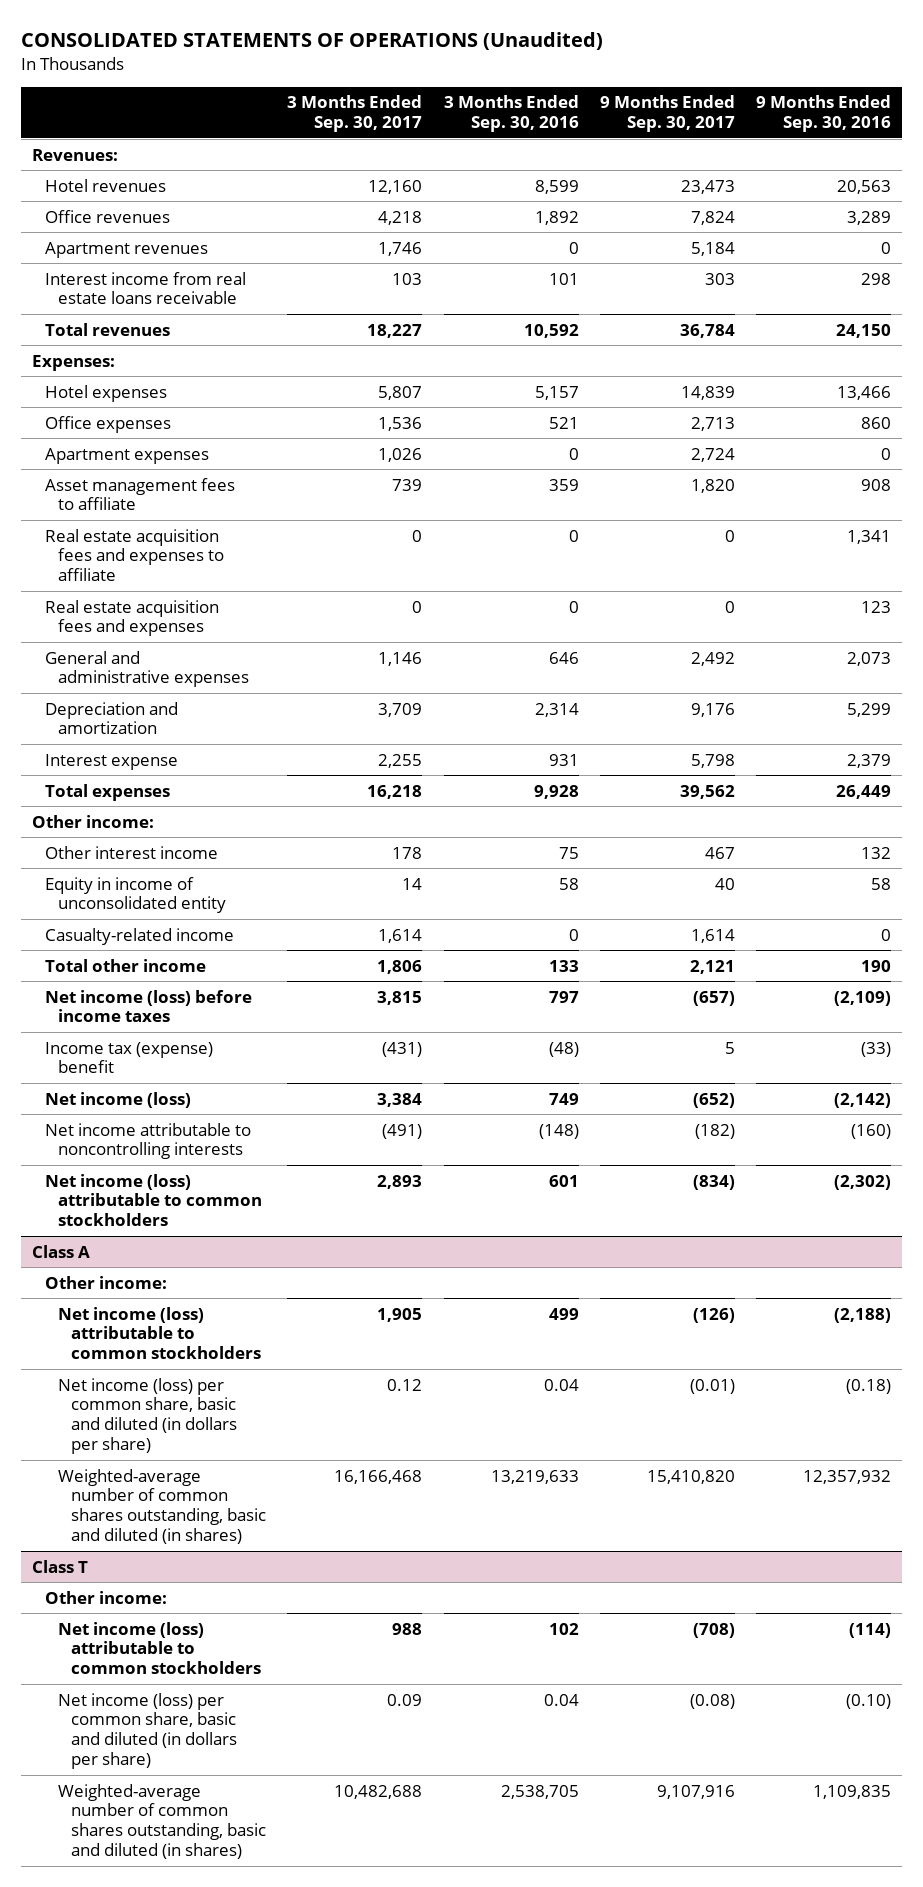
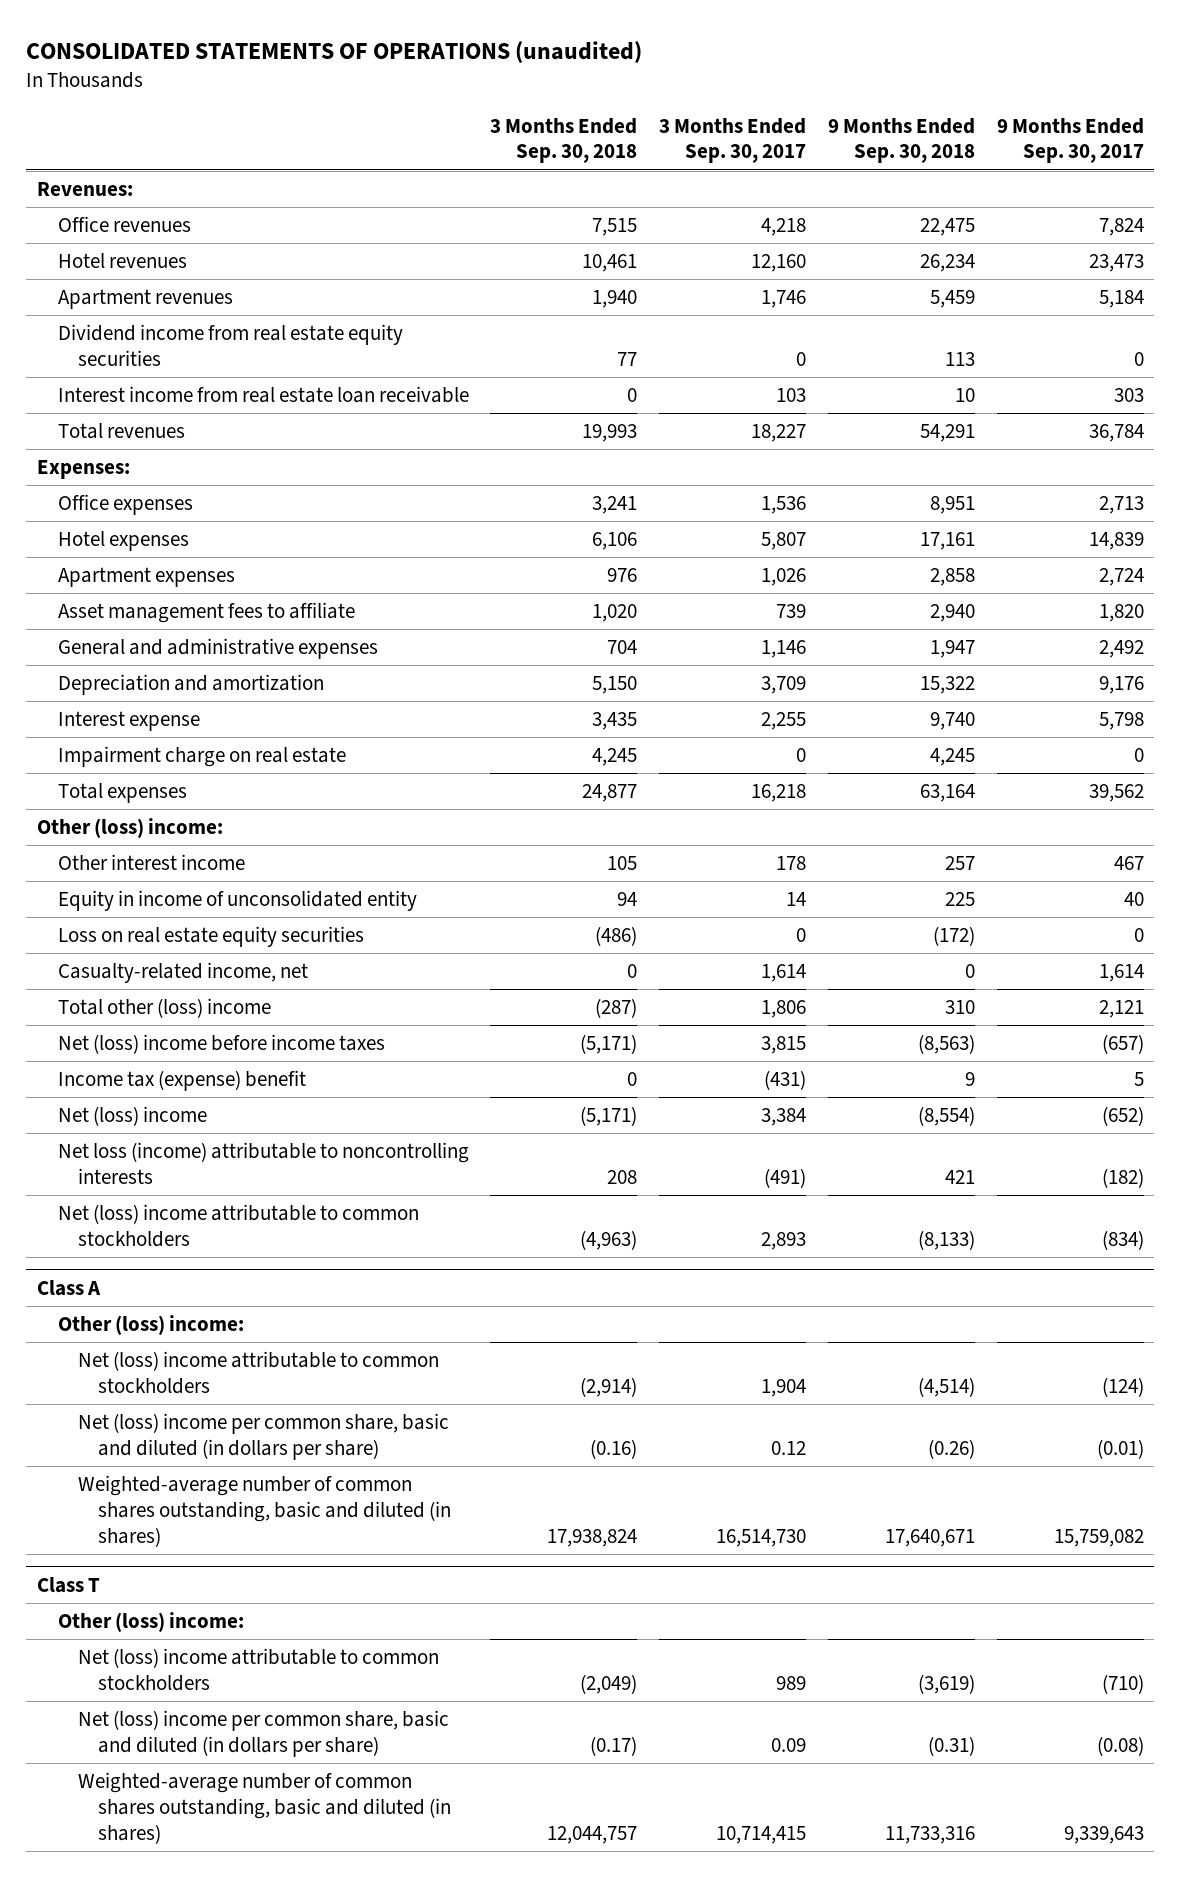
[20,32,603,51] CONSOLIDATED STATEMENTS OF OPERATIONS (Unaudited) -> [26,40,643,63] CONSOLIDATED STATEMENTS OF OPERATIONS (unaudited)
[443,95,579,133] 3 Months Ended Sep. 30, 2016 -> none
[756,95,892,133] 9 Months Ended Sep. 30, 2016 -> none
none -> [490,117,638,164] 3 Months Ended Sep. 30, 2018
none -> [827,117,975,164] 9 Months Ended Sep. 30, 2018
[44,178,166,192] Hotel revenues -> [57,253,187,269] Hotel revenues
none -> [57,324,403,366] Dividend income from real estate equity securities
[44,271,246,305] Interest income from real estate loans receivable -> [57,386,469,404] Interest income from real estate loan receivable
[44,384,167,402] Hotel expenses -> [57,531,189,552] Hotel expenses
[44,528,225,582] Real estate acquisition fees and expenses to affiliate -> none
[44,599,219,637] Real estate acquisition fees and expenses -> none
none -> [57,746,346,768] Impairment charge on real estate
[31,814,154,828] Other income: -> [37,818,224,839] Other (loss) income:
none -> [57,926,364,948] Loss on real estate equity securities
[44,927,234,945] Casualty-related income -> [57,962,308,984] Casualty-related income, net
[44,958,206,972] Total other income -> [57,998,271,1019] Total other (loss) income
[44,989,252,1023] Net income (loss) before income taxes -> [57,1034,385,1055] Net (loss) income before income taxes
[44,1091,191,1108] Net income (loss) -> [57,1106,207,1127] Net (loss) income
[44,1122,251,1160] Net income attributable to noncontrolling interests -> [57,1142,469,1184] Net loss (income) attributable to noncontrolling interests
[44,1173,263,1227] Net income (loss) attributable to common stockholders -> [57,1204,419,1247] Net (loss) income attributable to common stockholders
[44,1275,167,1289] Other income: -> [57,1315,244,1336] Other (loss) income:
[58,1306,262,1360] Net income (loss) attributable to common stockholders -> [77,1351,439,1394] Net (loss) income attributable to common stockholders
[377,1307,423,1322] 1,905 -> [761,1378,807,1397] 1,904
[693,1307,736,1323] (126) -> [1101,1376,1144,1397] (124)
[58,1377,238,1454] Net income (loss) per common share, basic and diluted (in dollars per share) -> [77,1413,449,1460] Net (loss) income per common share, basic and diluted (in dollars per share)
[334,1469,423,1484] 16,166,468 -> [716,1528,807,1547] 16,514,730
[647,1469,736,1484] 15,410,820 -> [1053,1528,1144,1547] 15,759,082
[44,1590,167,1604] Other income: -> [57,1612,244,1633] Other (loss) income:
[58,1621,262,1675] Net income (loss) attributable to common stockholders -> [77,1648,439,1691] Net (loss) income attributable to common stockholders
[392,1622,423,1635] 988 -> [776,1675,807,1690] 989
[693,1622,736,1638] (708) -> [1101,1673,1144,1694] (710)
[58,1692,238,1769] Net income (loss) per common share, basic and diluted (in dollars per share) -> [77,1710,449,1757] Net (loss) income per common share, basic and diluted (in dollars per share)
[334,1784,423,1799] 10,482,688 -> [716,1825,807,1844] 10,714,415
[657,1784,736,1799] 9,107,916 -> [1063,1825,1144,1844] 9,339,643

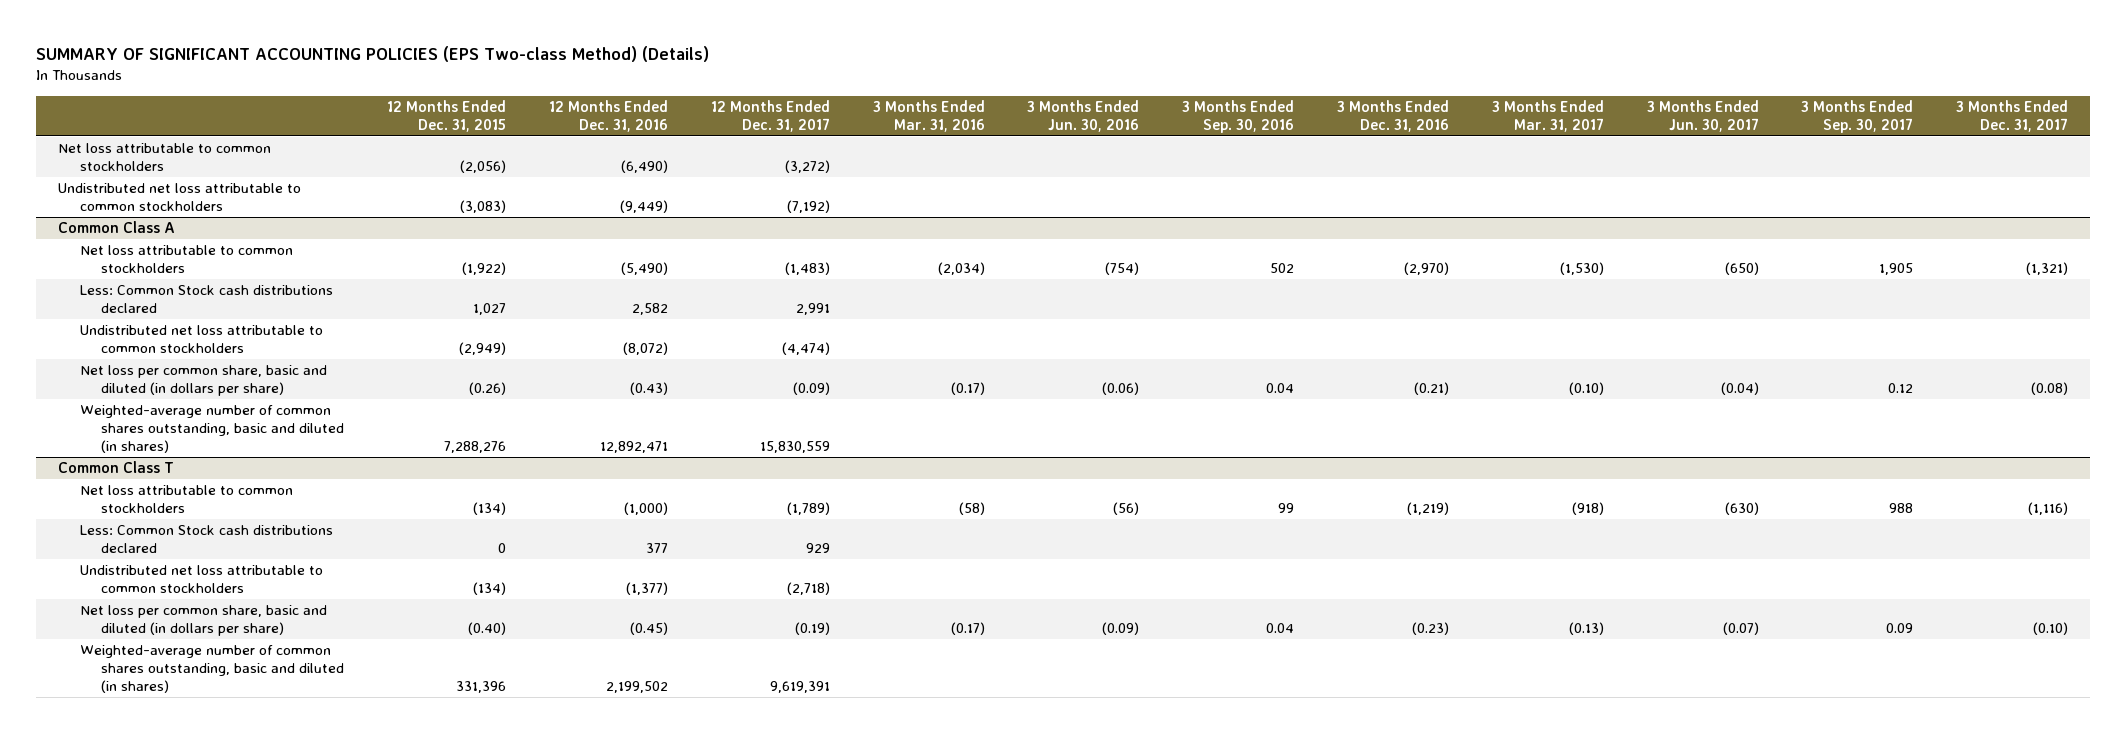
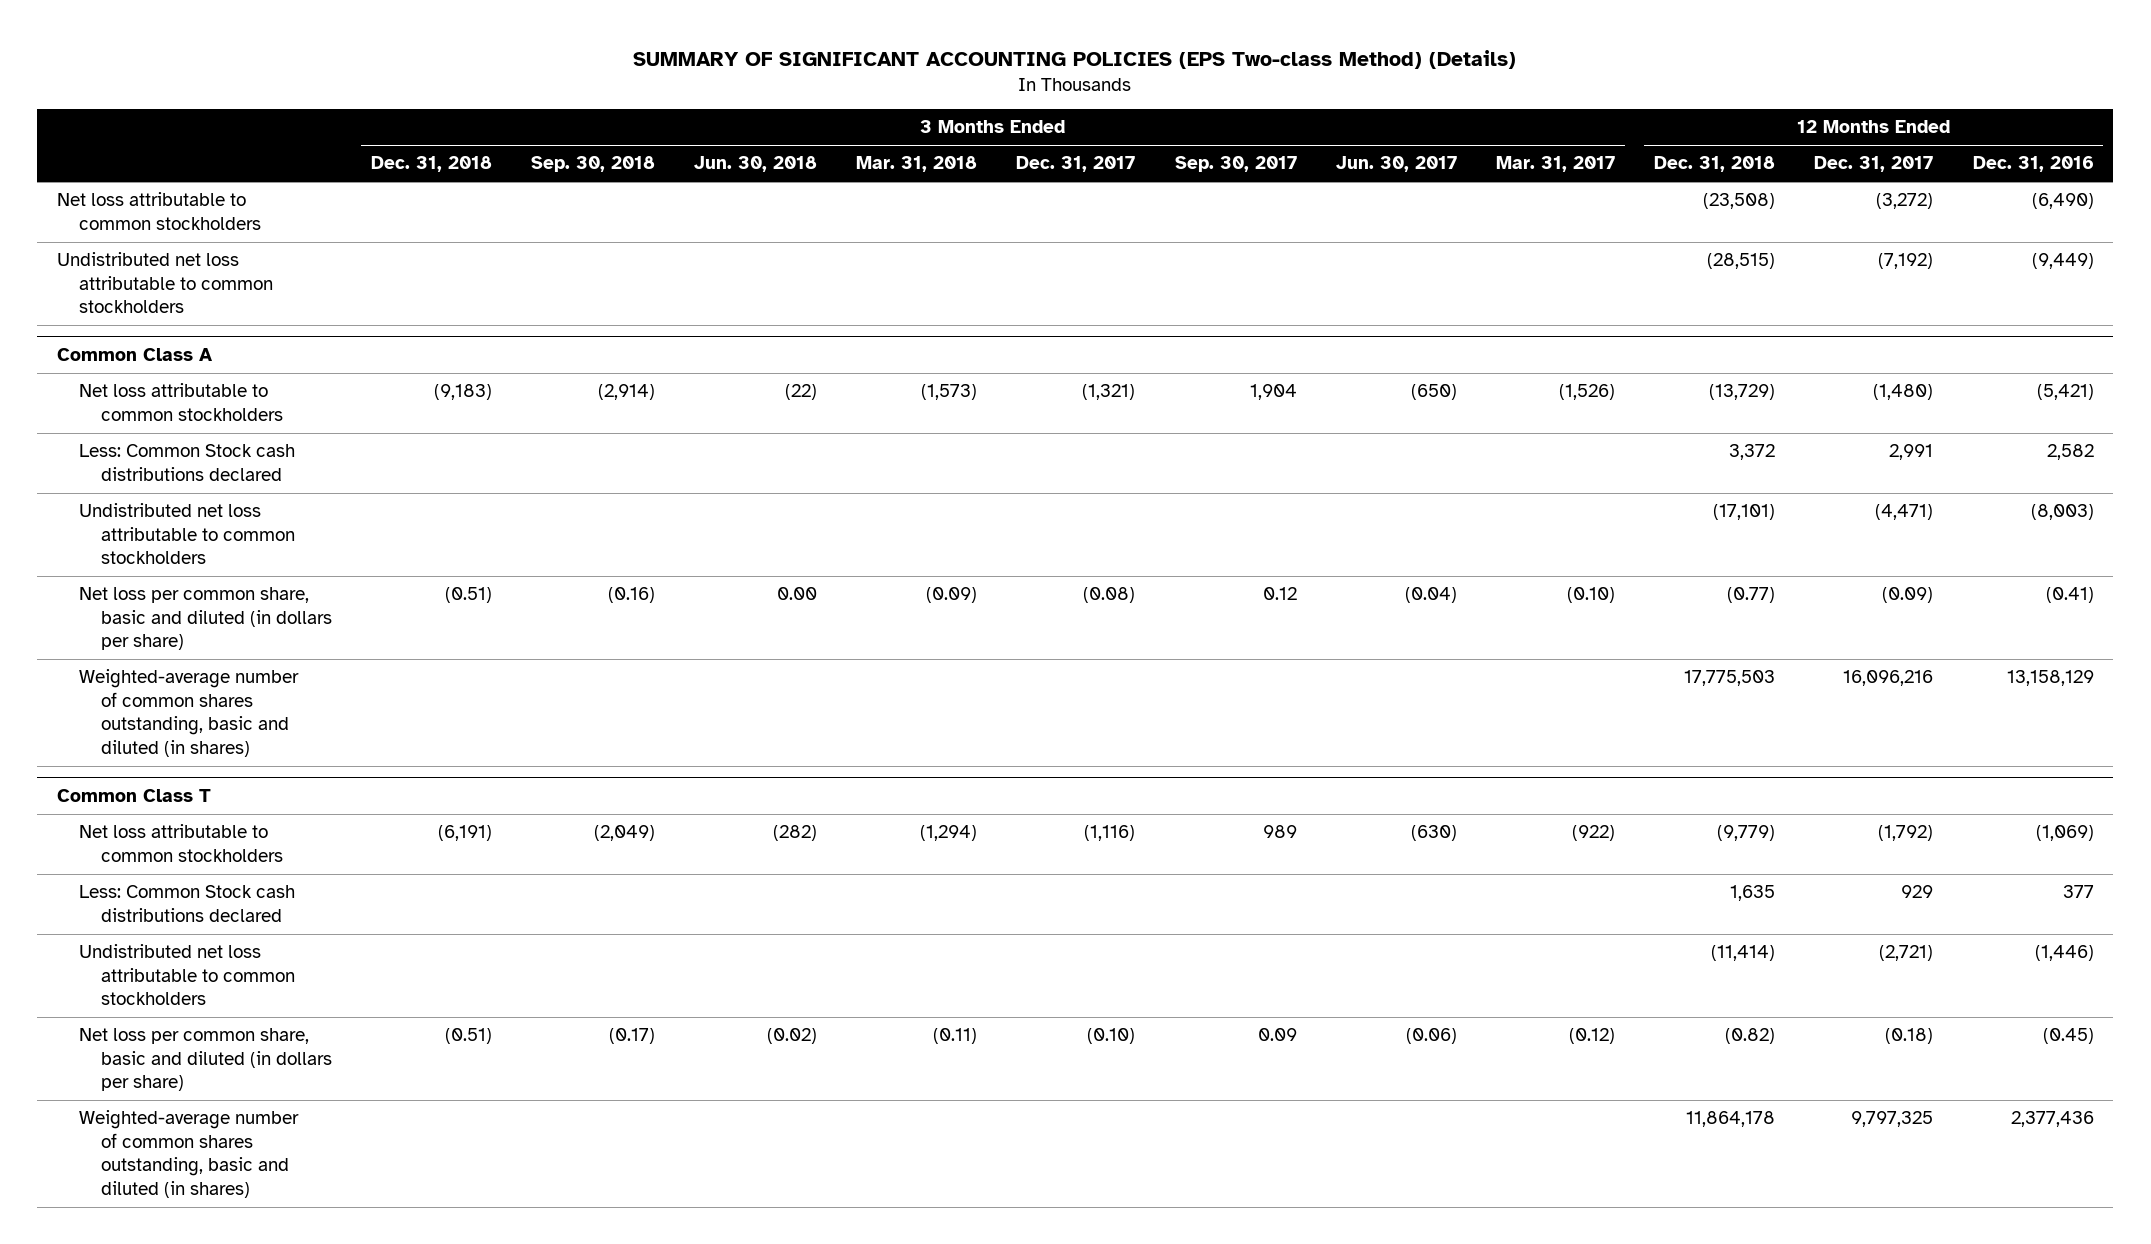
[387,99,507,132] 12 Months Ended Dec. 31, 2015 -> none
[872,99,985,132] 3 Months Ended Mar. 31, 2016 -> none
[1027,99,1140,132] 3 Months Ended Jun. 30, 2016 -> none
[1182,99,1295,133] 3 Months Ended Sep. 30, 2016 -> none
[1336,99,1449,132] 3 Months Ended Dec. 31, 2016 -> none
none -> [370,156,492,173] Dec. 31, 2018
none -> [530,156,655,173] Sep. 30, 2018
none -> [694,156,818,173] Jun. 30, 2018
none -> [856,156,978,173] Mar. 31, 2018
none -> [1654,156,1776,173] Dec. 31, 2018
[620,262,668,276] (5,490) -> [2036,384,2094,401] (5,421)
[784,262,830,276] (1,483) -> [1873,384,1934,401] (1,480)
[1559,262,1604,276] (1,530) -> [1559,384,1616,401] (1,526)
[1879,263,1914,276] 1,905 -> [1249,384,1297,401] 1,904
[622,342,668,356] (8,072) -> [2030,504,2094,521] (8,003)
[781,342,830,356] (4,474) -> [1875,504,1934,521] (4,471)
[629,382,668,396] (0.43) -> [2045,587,2094,604] (0.41)
[599,440,668,453] 12,892,471 -> [2006,670,2094,687] 13,158,129
[759,440,830,453] 15,830,559 -> [1843,670,1934,687] 16,096,216
[623,502,668,516] (1,000) -> [2035,825,2094,842] (1,069)
[786,502,830,516] (1,789) -> [1878,825,1934,842] (1,792)
[1571,502,1604,516] (918) -> [1572,825,1616,842] (922)
[1889,503,1914,514] 988 -> [1262,825,1297,839] 989
[625,582,668,596] (1,377) -> [2034,945,2094,962] (1,446)
[786,582,830,596] (2,718) -> [1879,945,1934,962] (2,721)
[794,622,830,636] (0.19) -> [1885,1028,1934,1045] (0.18)
[1568,622,1604,636] (0.13) -> [1569,1028,1616,1045] (0.12)
[1722,622,1759,636] (0.07) -> [1405,1028,1457,1045] (0.06)
[605,680,668,693] 2,199,502 -> [2010,1111,2094,1128] 2,377,436
[769,680,830,693] 9,619,391 -> [1851,1111,1934,1128] 9,797,325

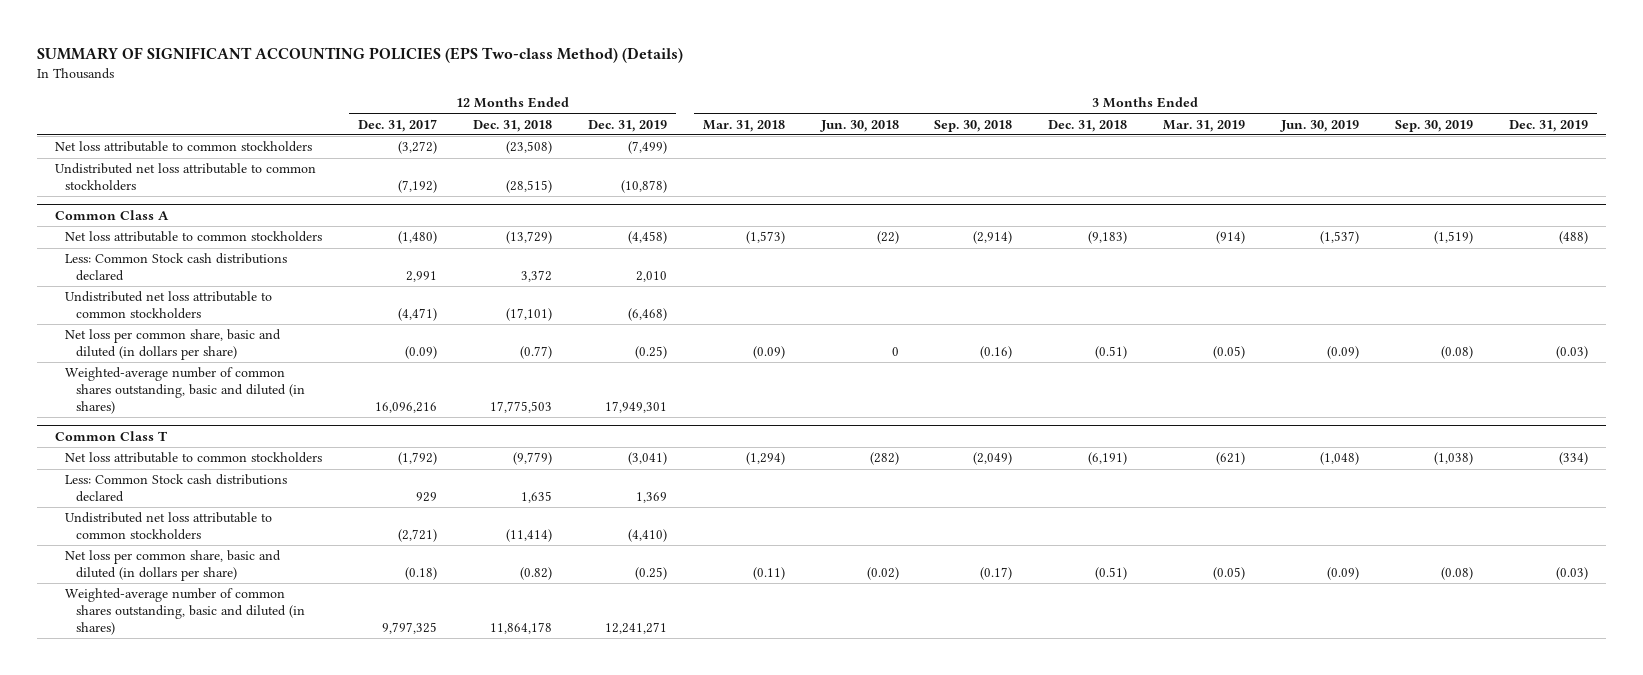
[1016,156,1136,173] Dec. 31, 2017 -> none
[1174,156,1297,173] Sep. 30, 2017 -> none
[1335,156,1457,173] Jun. 30, 2017 -> none
[1496,156,1616,173] Mar. 31, 2017 -> none
[1972,156,2094,173] Dec. 31, 2016 -> none
none -> [587,119,667,132] Dec. 31, 2019
none -> [1163,119,1246,132] Mar. 31, 2019
none -> [1280,119,1360,132] Jun. 30, 2019
none -> [1394,119,1473,132] Sep. 30, 2019
none -> [1508,119,1588,132] Dec. 31, 2019
[777,587,818,601] 0.00 -> [891,347,899,357] 0

